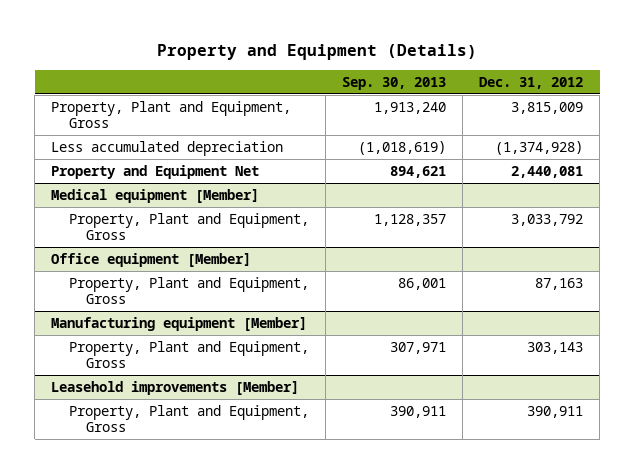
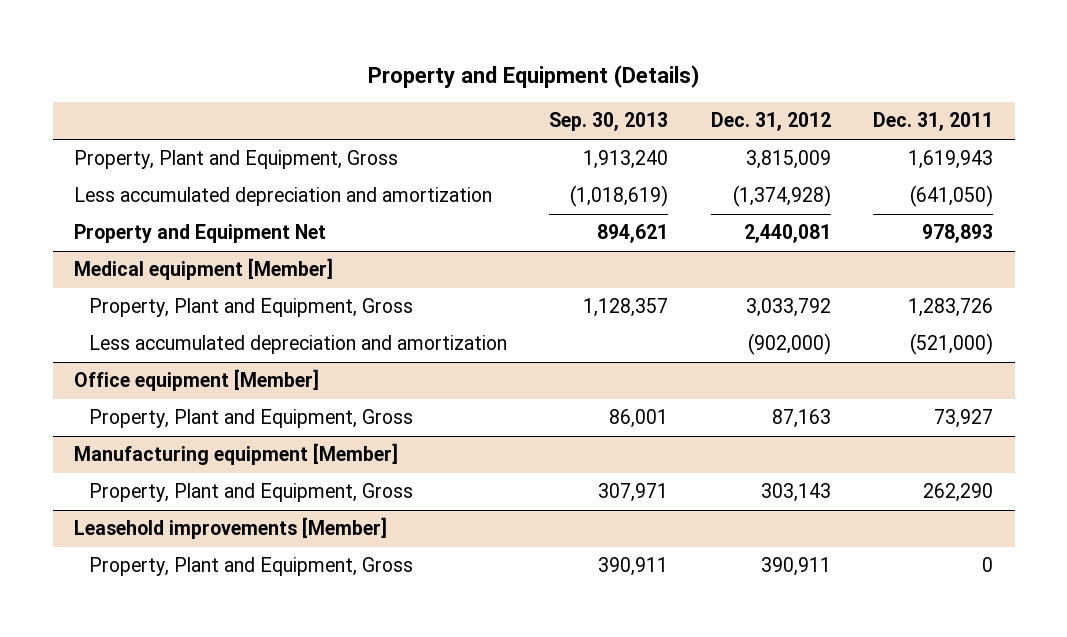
none -> [873,112,994,132] Dec. 31, 2011
[51,140,284,156] Less accumulated depreciation -> [73,187,492,207] Less accumulated depreciation and amortization
none -> [88,335,507,355] Less accumulated depreciation and amortization

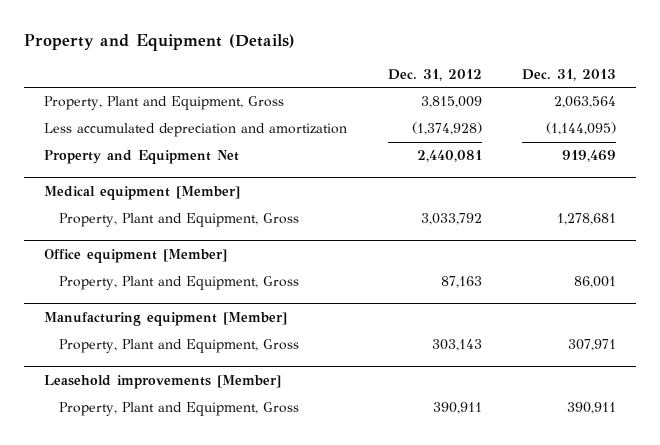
[549,112,669,132] Sep. 30, 2013 -> none
[873,112,994,132] Dec. 31, 2011 -> none
none -> [521,68,616,81] Dec. 31, 2013
[88,335,507,355] Less accumulated depreciation and amortization -> none

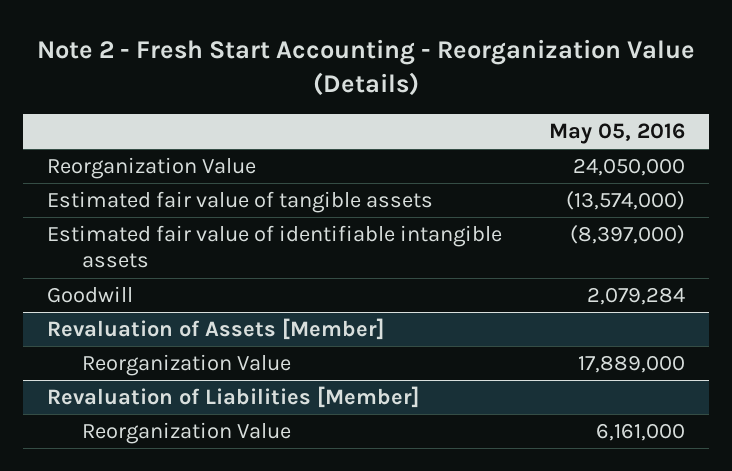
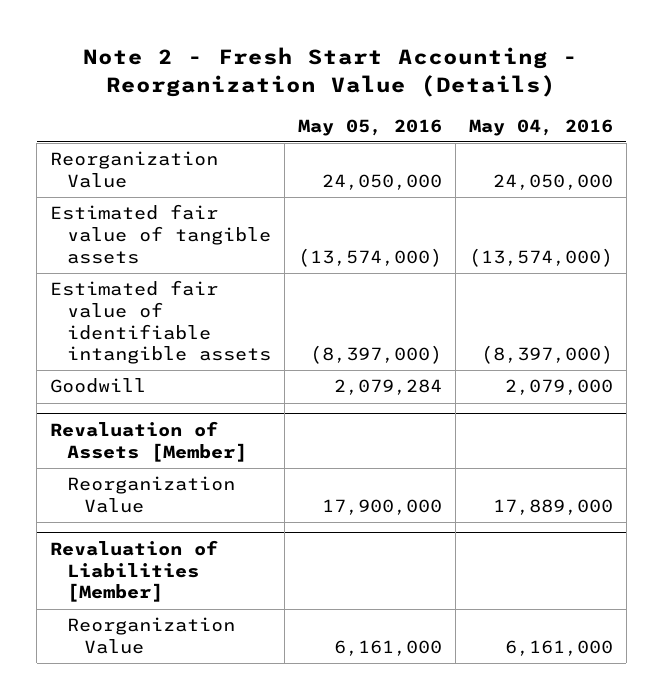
none -> [468,118,613,136] May 04, 2016
[578,355,686,374] 17,889,000 -> [322,499,443,516] 17,900,000

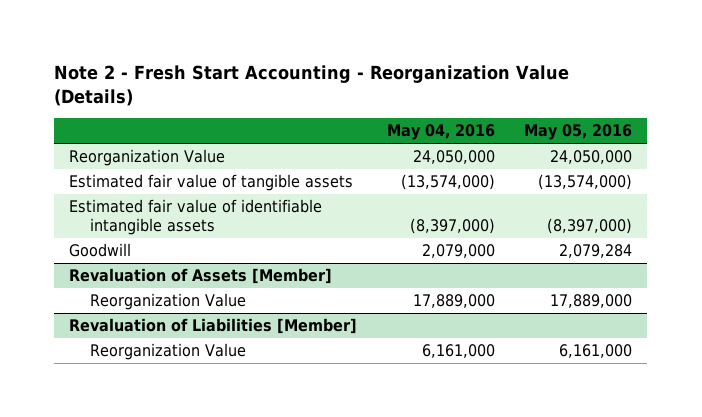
[322,499,443,516] 17,900,000 -> [550,294,633,309] 17,889,000

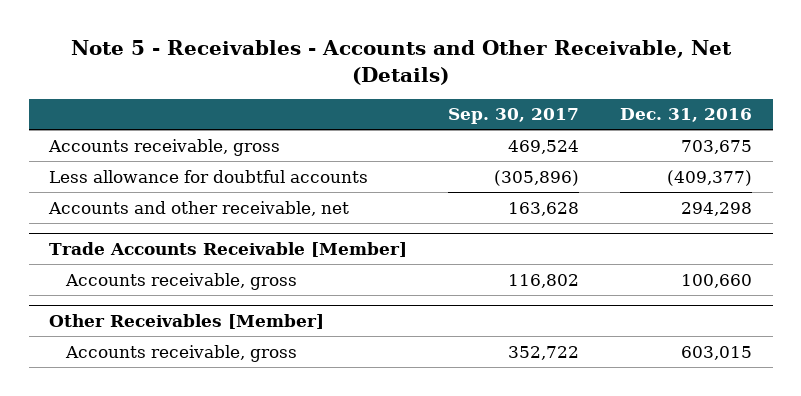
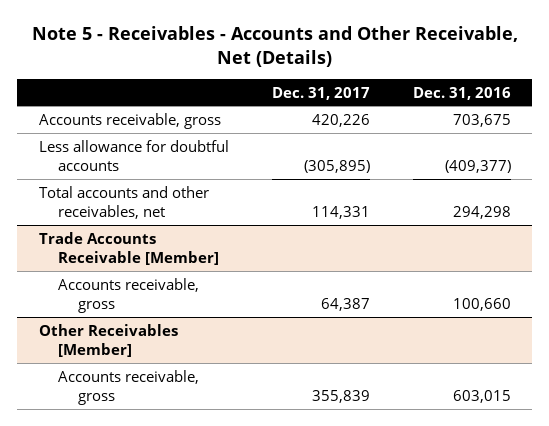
[448,108,580,125] Sep. 30, 2017 -> none
none -> [271,86,370,100] Dec. 31, 2017
[48,200,350,216] Accounts and other receivable, net -> [38,185,209,220] Total accounts and other receivables, net

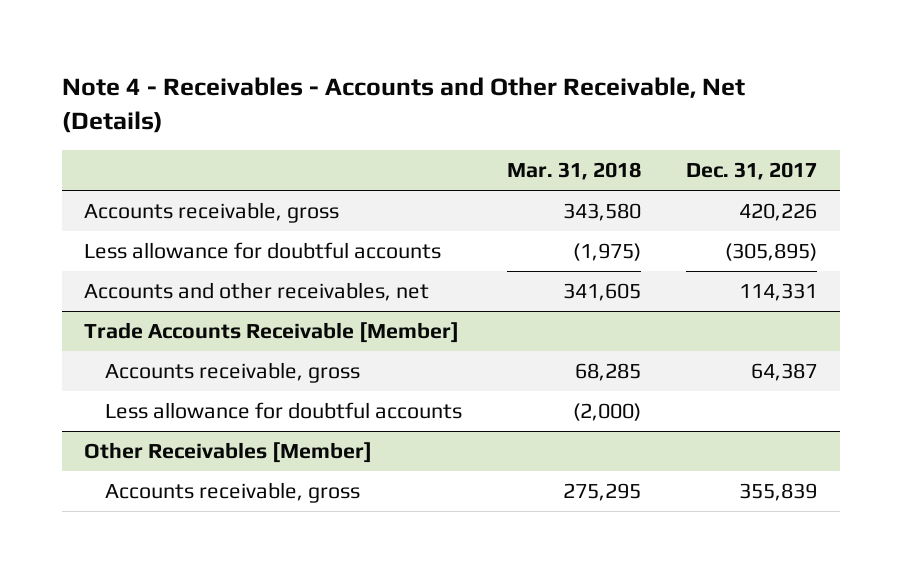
[31,26,518,67] Note 5 - Receivables - Accounts and Other Receivable, Net (Details) -> [61,77,745,133] Note 4 - Receivables - Accounts and Other Receivable, Net (Details)
[412,86,511,100] Dec. 31, 2016 -> none
none -> [507,162,642,181] Mar. 31, 2018
[38,185,209,220] Total accounts and other receivables, net -> [84,281,430,301] Accounts and other receivables, net
none -> [105,401,463,419] Less allowance for doubtful accounts

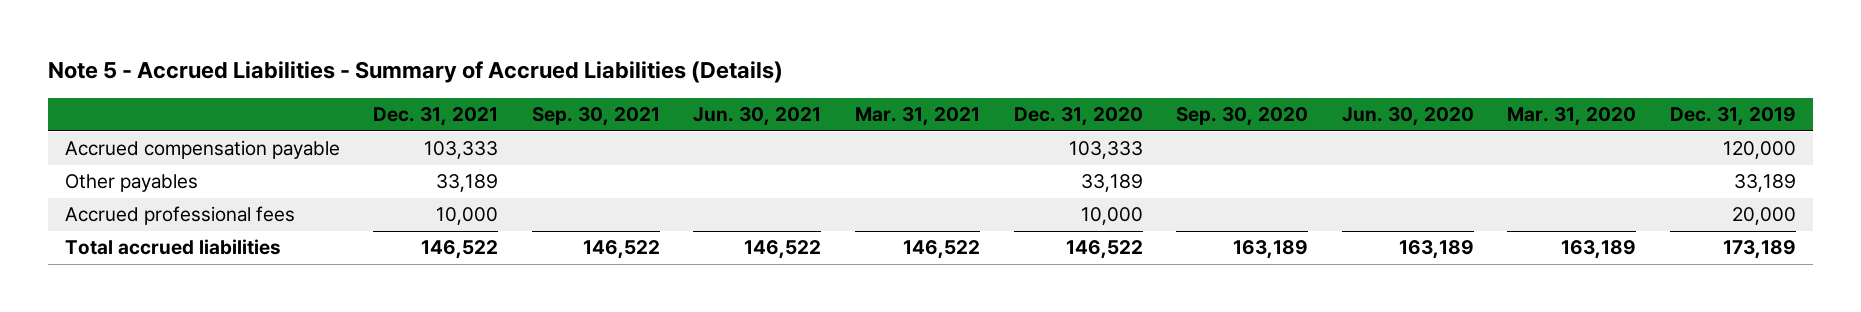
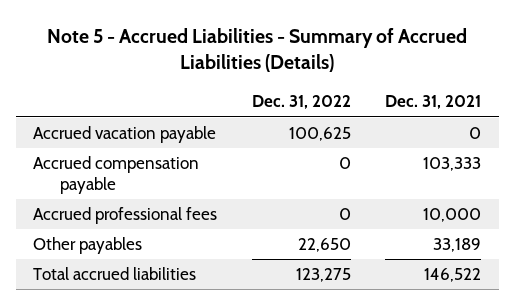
[531,107,660,127] Sep. 30, 2021 -> none
[693,107,822,127] Jun. 30, 2021 -> none
[855,107,981,127] Mar. 31, 2021 -> none
[1013,107,1143,127] Dec. 31, 2020 -> none
[1176,107,1309,127] Sep. 30, 2020 -> none
[1341,107,1474,127] Jun. 30, 2020 -> none
[1507,107,1637,127] Mar. 31, 2020 -> none
[1670,107,1797,127] Dec. 31, 2019 -> none
none -> [251,95,351,110] Dec. 31, 2022
none -> [33,126,217,144] Accrued vacation payable
[64,174,198,193] Other payables -> [33,237,143,255] Other payables

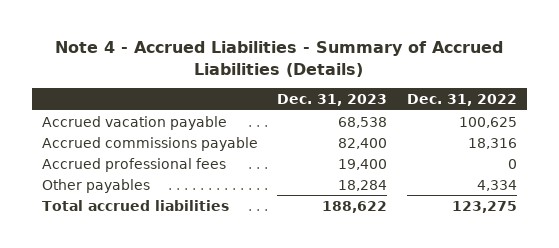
[47,27,468,73] Note 5 - Accrued Liabilities - Summary of Accrued Liabilities (Details) -> [55,41,504,77] Note 4 - Accrued Liabilities - Summary of Accrued Liabilities (Details)
[385,95,482,110] Dec. 31, 2021 -> none
none -> [277,93,388,106] Dec. 31, 2023
[33,156,200,194] Accrued compensation payable -> [41,136,258,151] Accrued commissions payable
[338,157,351,170] 0 -> [467,137,517,149] 18,316
[297,238,351,253] 22,650 -> [476,179,517,191] 4,334

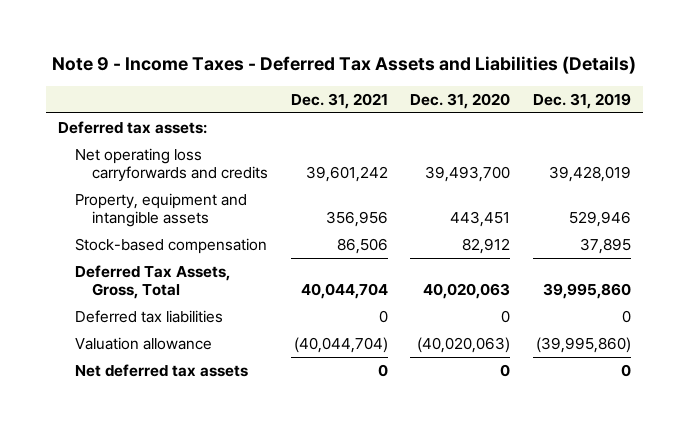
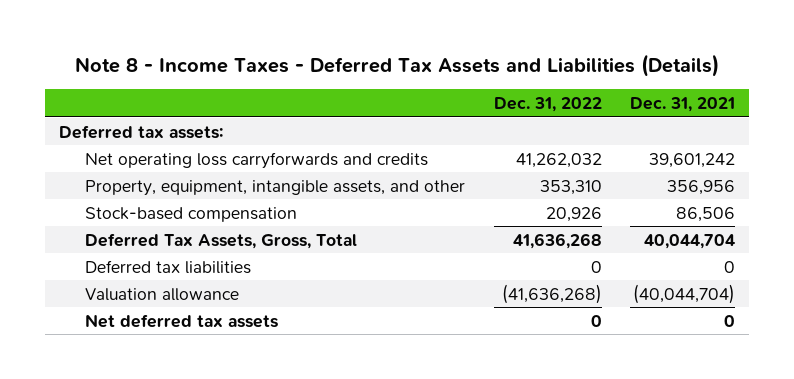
[52,56,637,75] Note 9 - Income Taxes - Deferred Tax Assets and Liabilities (Details) -> [75,53,720,77] Note 8 - Income Taxes - Deferred Tax Assets and Liabilities (Details)
[410,93,511,110] Dec. 31, 2020 -> none
[533,93,632,110] Dec. 31, 2019 -> none
none -> [493,96,602,112] Dec. 31, 2022
[74,192,247,228] Property, equipment and intangible assets -> [85,179,466,196] Property, equipment, intangible assets, and other

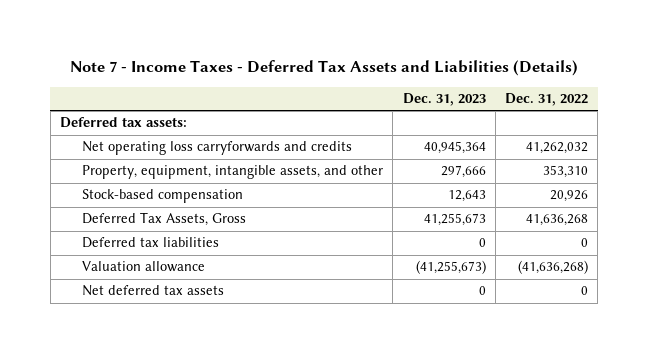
[75,53,720,77] Note 8 - Income Taxes - Deferred Tax Assets and Liabilities (Details) -> [69,60,578,77] Note 7 - Income Taxes - Deferred Tax Assets and Liabilities (Details)
[630,96,736,112] Dec. 31, 2021 -> none
none -> [402,93,486,107] Dec. 31, 2023
[85,232,358,249] Deferred Tax Assets, Gross, Total -> [82,212,247,227] Deferred Tax Assets, Gross

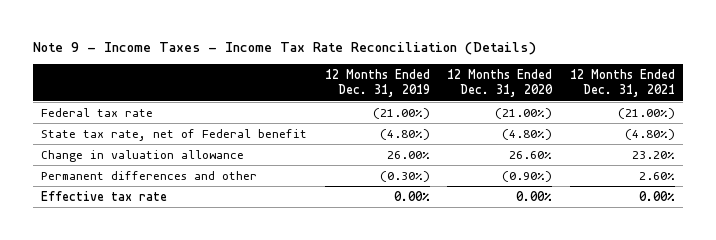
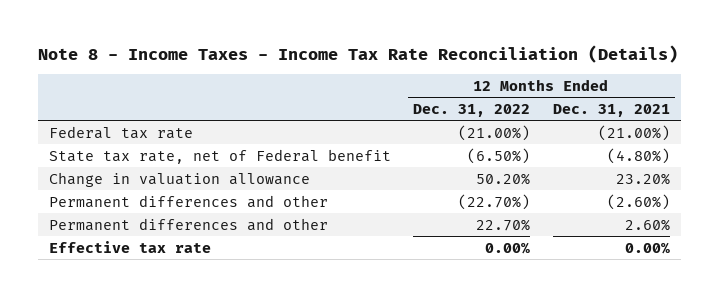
[32,41,536,55] Note 9 - Income Taxes - Income Tax Rate Reconciliation (Details) -> [37,44,678,63] Note 8 - Income Taxes - Income Tax Rate Reconciliation (Details)
[324,69,430,98] 12 Months Ended Dec. 31, 2019 -> none
[447,69,554,98] 12 Months Ended Dec. 31, 2020 -> none
none -> [413,103,531,117] Dec. 31, 2022
none -> [48,194,328,208] Permanent differences and other

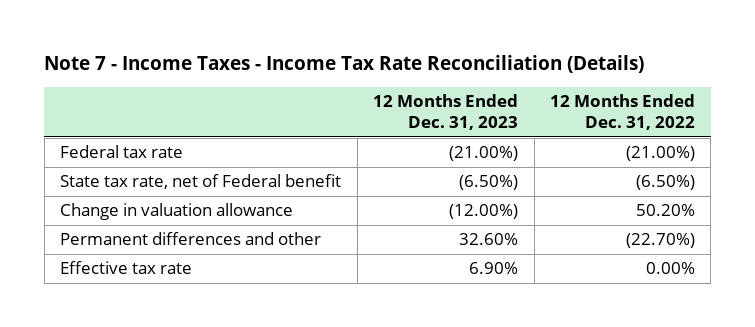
[37,44,678,63] Note 8 - Income Taxes - Income Tax Rate Reconciliation (Details) -> [44,55,645,74] Note 7 - Income Taxes - Income Tax Rate Reconciliation (Details)
[552,103,670,117] Dec. 31, 2021 -> none
none -> [373,94,519,131] 12 Months Ended Dec. 31, 2023
[48,217,328,231] Permanent differences and other -> none

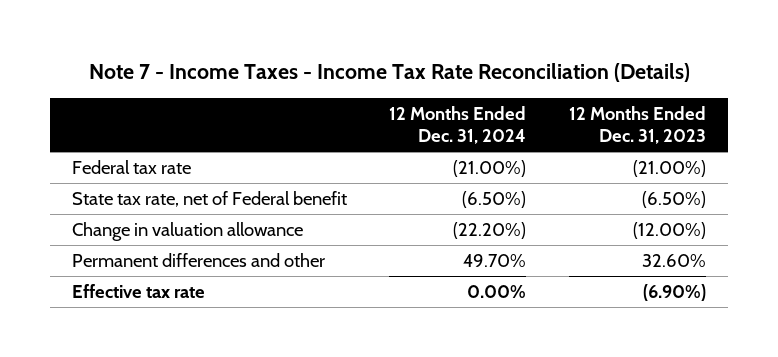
[549,94,695,131] 12 Months Ended Dec. 31, 2022 -> none
none -> [389,105,527,145] 12 Months Ended Dec. 31, 2024
[469,262,519,275] 6.90% -> [643,284,707,302] (6.90%)

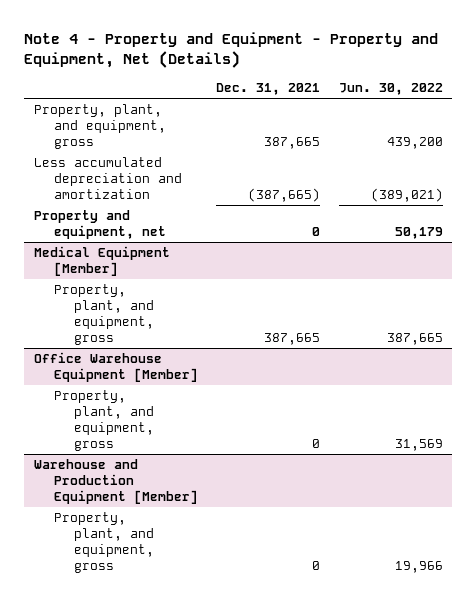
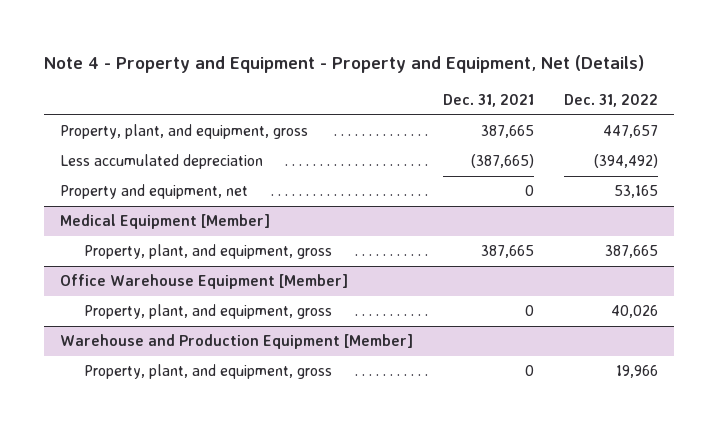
[338,82,443,95] Jun. 30, 2022 -> none
none -> [564,93,659,107] Dec. 31, 2022
[33,157,182,199] Less accumulated depreciation and amortization -> [59,154,263,170] Less accumulated depreciation

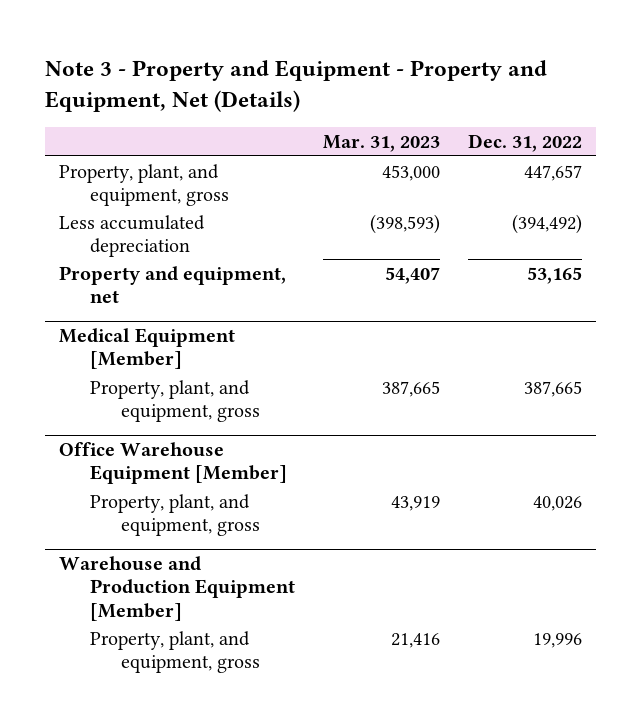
[44,54,645,73] Note 4 - Property and Equipment - Property and Equipment, Net (Details) -> [45,60,548,113] Note 3 - Property and Equipment - Property and Equipment, Net (Details)
[443,93,535,107] Dec. 31, 2021 -> none
none -> [323,134,441,152] Mar. 31, 2023
[616,365,659,379] 19,966 -> [532,632,582,648] 19,996

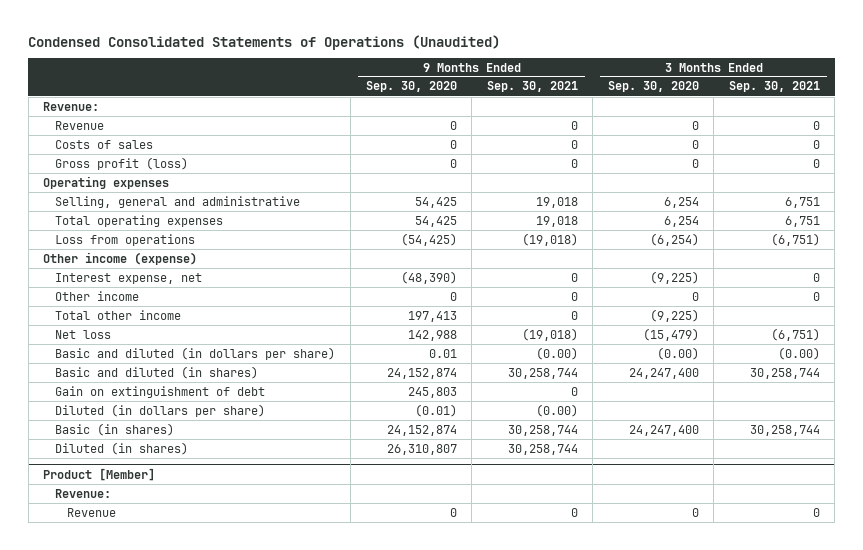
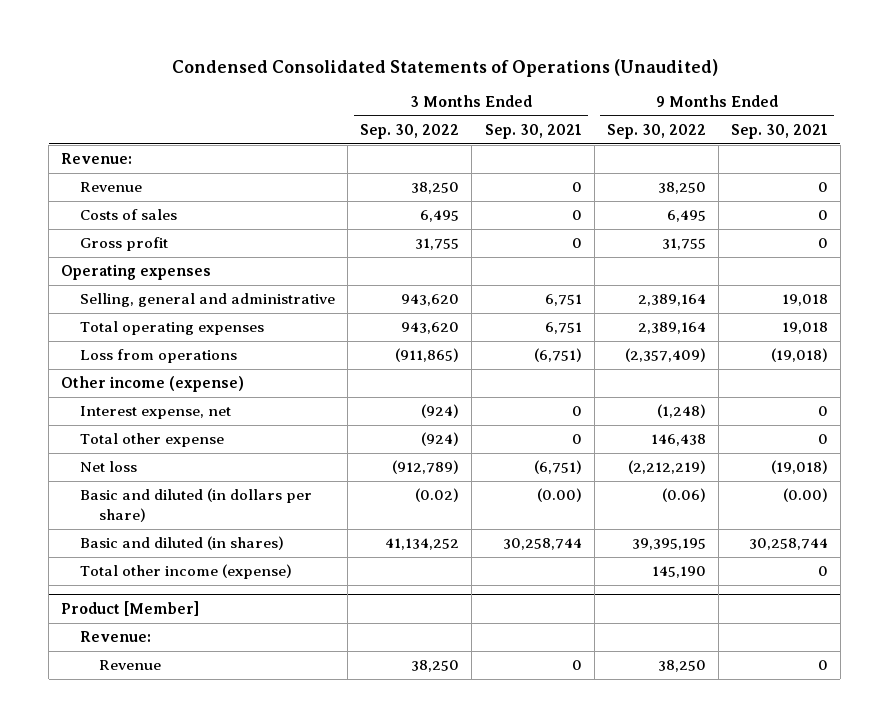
[365,81,457,93] Sep. 30, 2020 -> none
[607,81,699,93] Sep. 30, 2020 -> none
none -> [360,124,460,140] Sep. 30, 2022
none -> [606,124,706,140] Sep. 30, 2022
[55,156,189,170] Gross profit (loss) -> [80,237,169,252] Gross profit
[55,309,182,320] Total other income -> none
[55,290,140,301] Other income -> [80,433,225,448] Total other expense
[55,385,266,398] Gain on extinguishment of debt -> none
[55,403,266,417] Diluted (in dollars per share) -> none
[55,422,175,436] Basic (in shares) -> none
[55,441,189,455] Diluted (in shares) -> none
none -> [80,564,293,580] Total other income (expense)

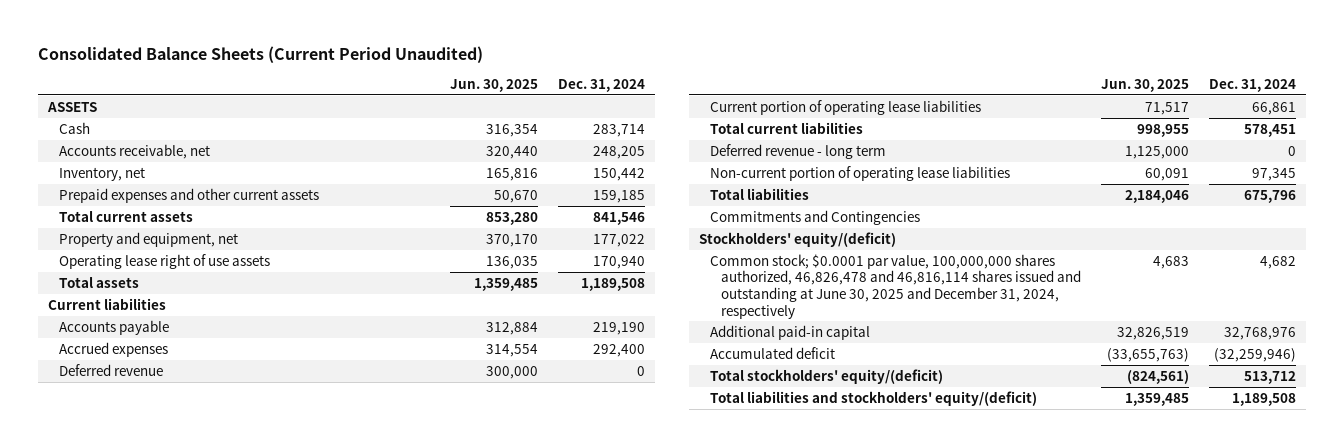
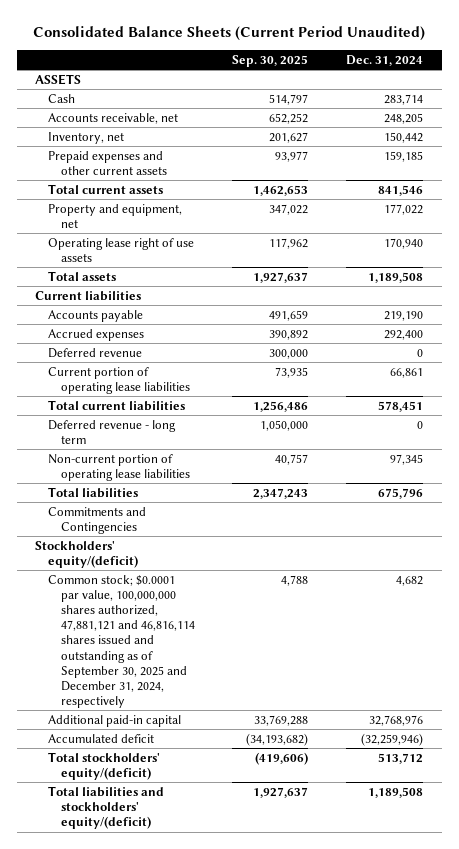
[450,79,539,93] Jun. 30, 2025 -> none
none -> [232,55,309,68] Sep. 30, 2025
[710,253,1082,319] Common stock; $0.0001 par value, 100,000,000 shares authorized, 46,826,478 and 46,816,114 shares issued and outstanding at June 30, 2025 and December 31, 2024, respectively -> [48,574,195,709] Common stock; $0.0001 par value, 100,000,000 shares authorized, 47,881,121 and 46,816,114 shares issued and outstanding as of September 30, 2025 and December 31, 2024, respectively

